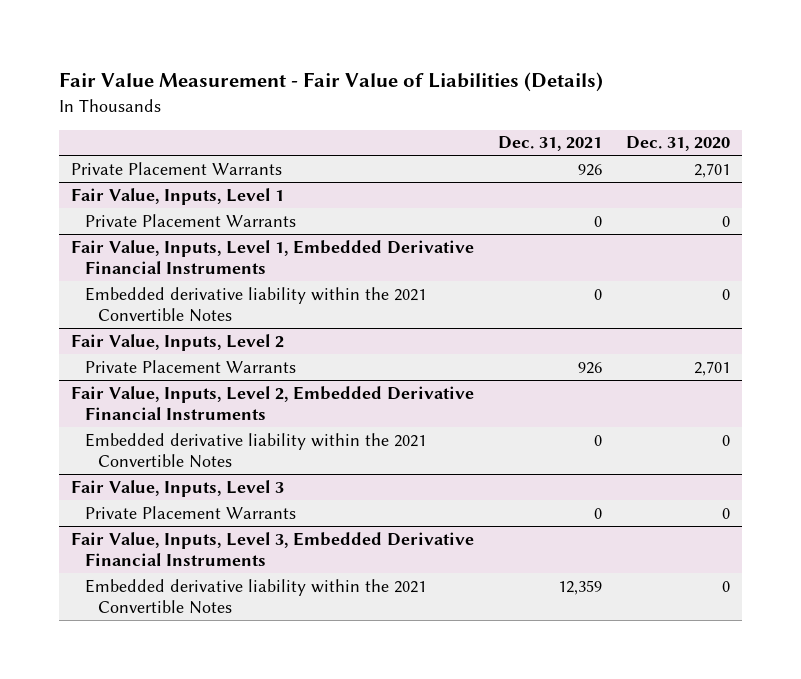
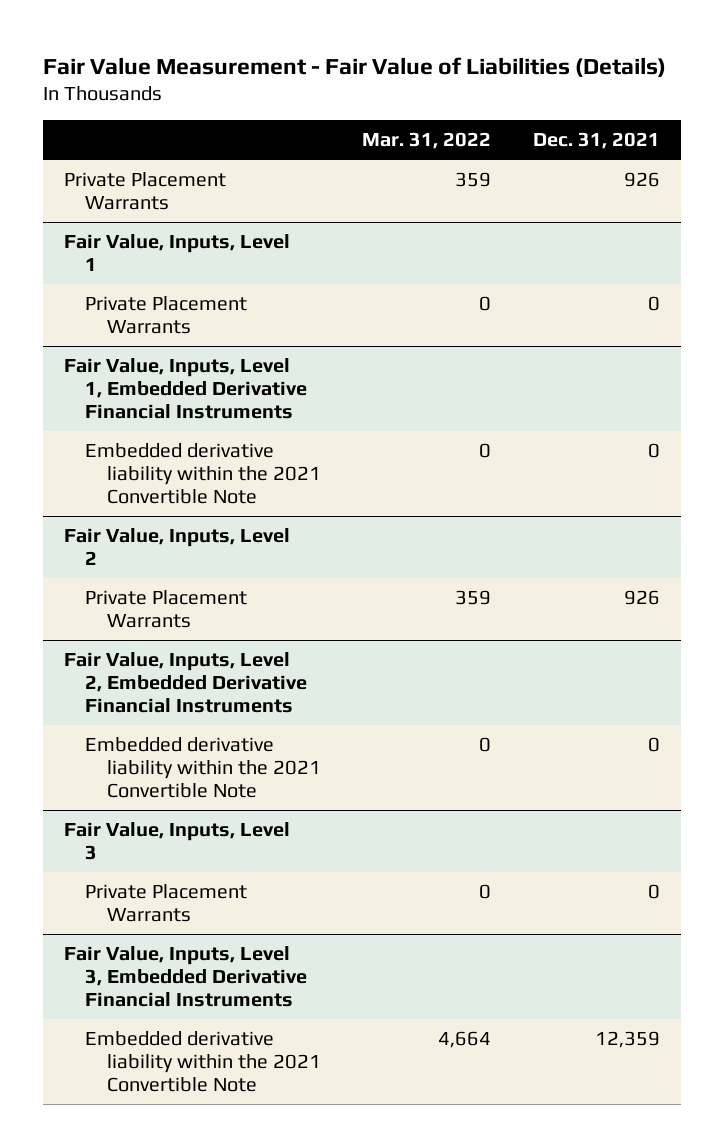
[625,136,730,152] Dec. 31, 2020 -> none
none -> [362,132,492,150] Mar. 31, 2022
[84,286,426,322] Embedded derivative liability within the 2021 Convertible Notes -> [85,442,321,505] Embedded derivative liability within the 2021 Convertible Note
[84,432,426,468] Embedded derivative liability within the 2021 Convertible Notes -> [85,736,321,799] Embedded derivative liability within the 2021 Convertible Note
[84,578,426,614] Embedded derivative liability within the 2021 Convertible Notes -> [85,1030,321,1093] Embedded derivative liability within the 2021 Convertible Note

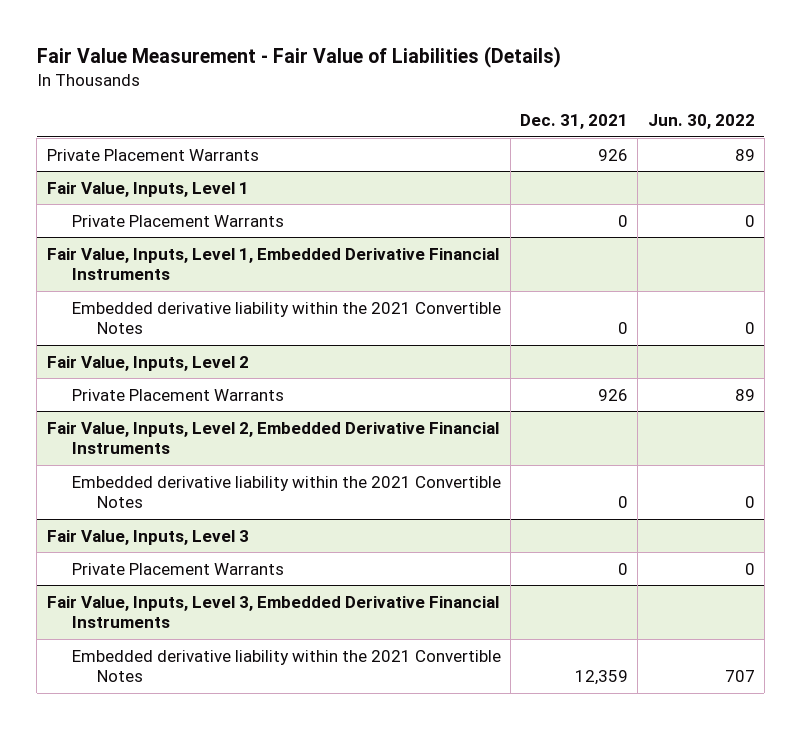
[362,132,492,150] Mar. 31, 2022 -> none
none -> [647,113,755,129] Jun. 30, 2022
[85,442,321,505] Embedded derivative liability within the 2021 Convertible Note -> [71,301,501,334] Embedded derivative liability within the 2021 Convertible Notes
[85,736,321,799] Embedded derivative liability within the 2021 Convertible Note -> [71,475,501,508] Embedded derivative liability within the 2021 Convertible Notes
[85,1030,321,1093] Embedded derivative liability within the 2021 Convertible Note -> [71,649,501,682] Embedded derivative liability within the 2021 Convertible Notes

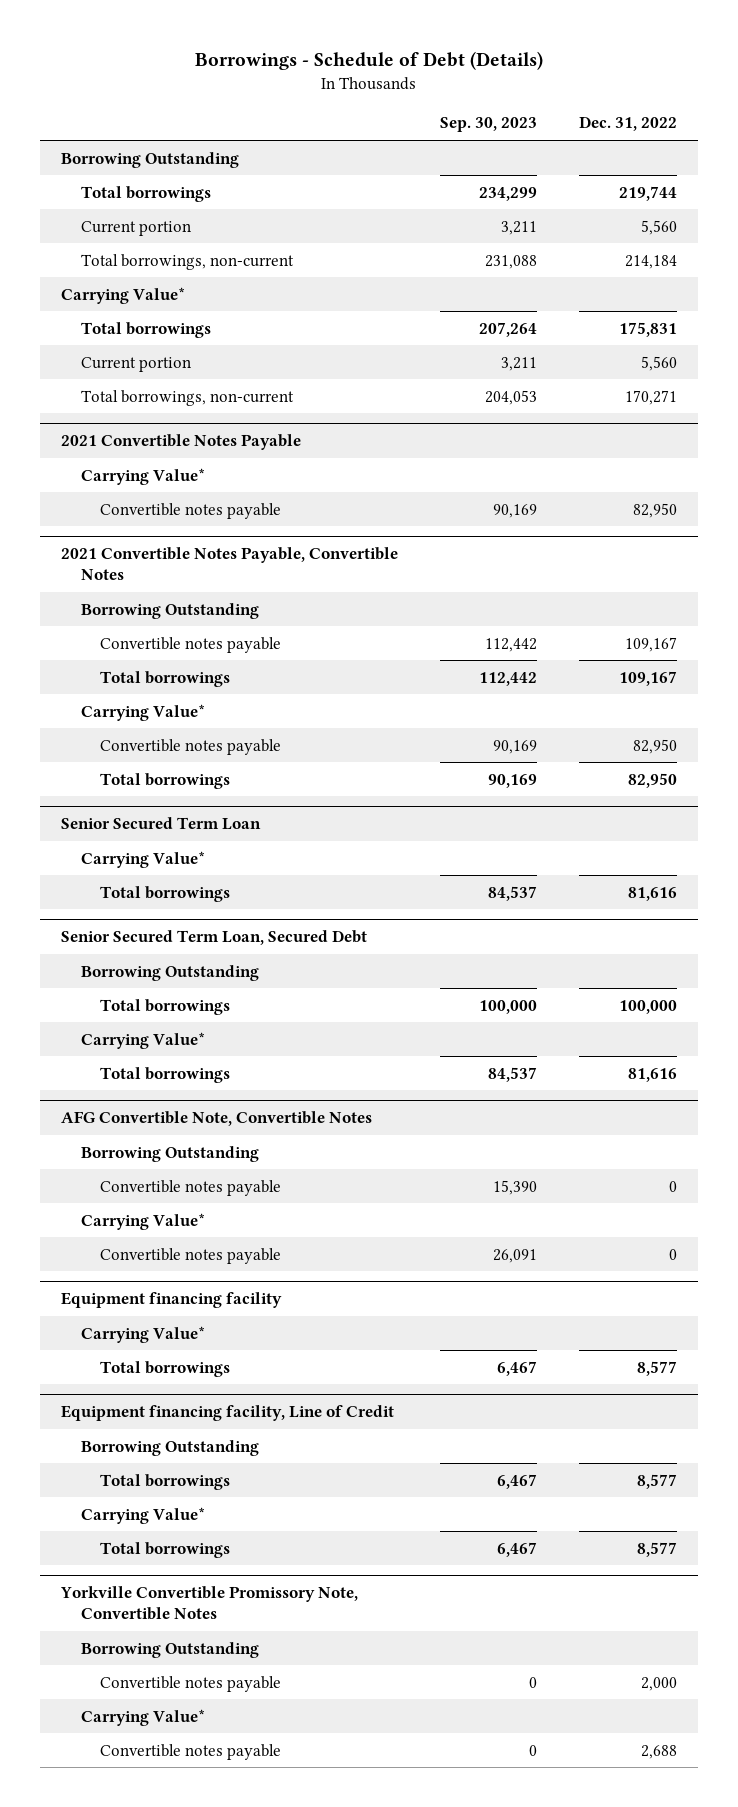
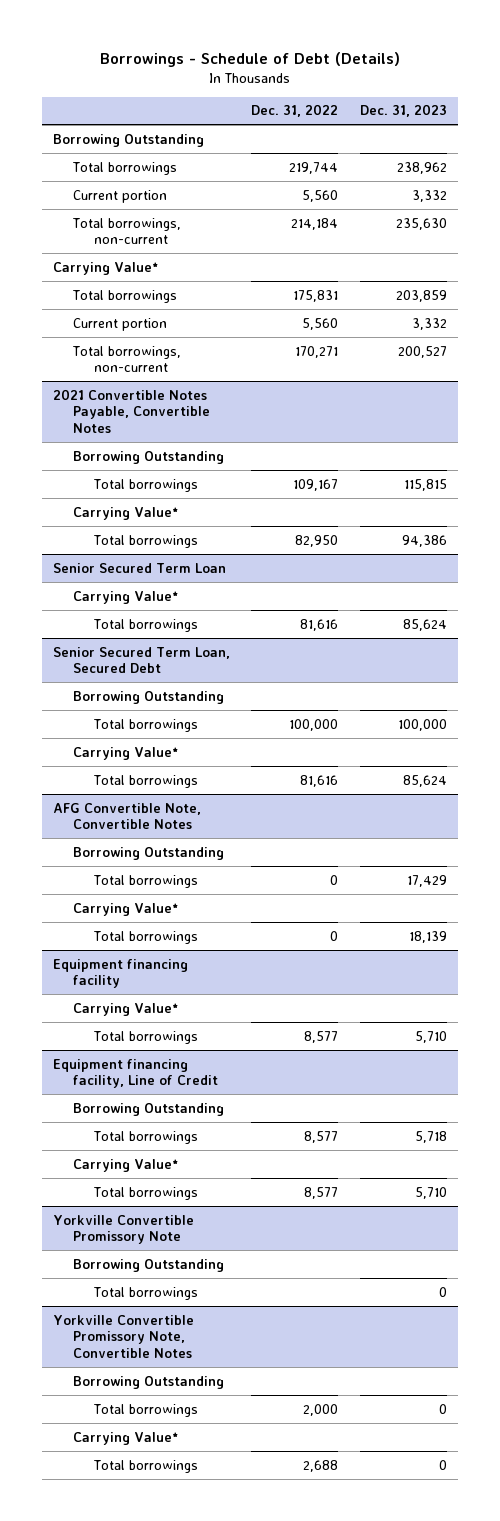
[440,117,538,133] Sep. 30, 2023 -> none
none -> [360,104,448,118] Dec. 31, 2023
[61,434,302,451] 2021 Convertible Notes Payable -> none
[80,467,205,485] Carrying Value* -> none
[99,502,281,519] Convertible notes payable -> none
[99,636,281,653] Convertible notes payable -> none
[99,738,281,755] Convertible notes payable -> none
[99,1179,281,1196] Convertible notes payable -> none
none -> [92,874,198,888] Total borrowings
[99,1247,281,1264] Convertible notes payable -> none
none -> [92,930,198,944] Total borrowings
none -> [52,1214,194,1245] Yorkville Convertible Promissory Note
none -> [73,1258,225,1272] Borrowing Outstanding
none -> [92,1286,198,1300] Total borrowings
[99,1675,281,1692] Convertible notes payable -> none
none -> [92,1403,198,1417] Total borrowings
[99,1743,281,1760] Convertible notes payable -> [92,1459,198,1473] Total borrowings

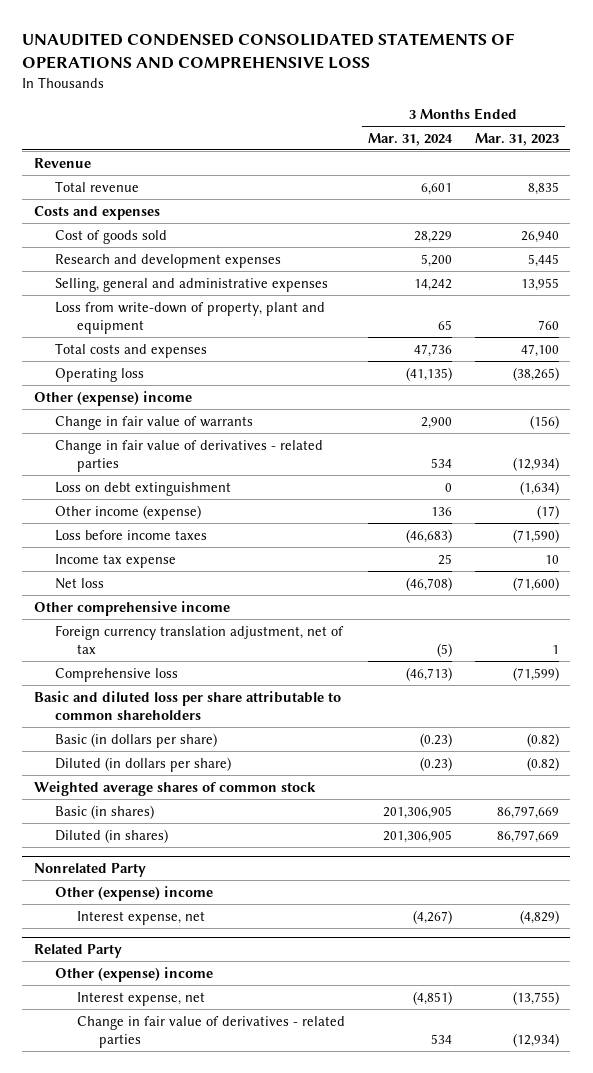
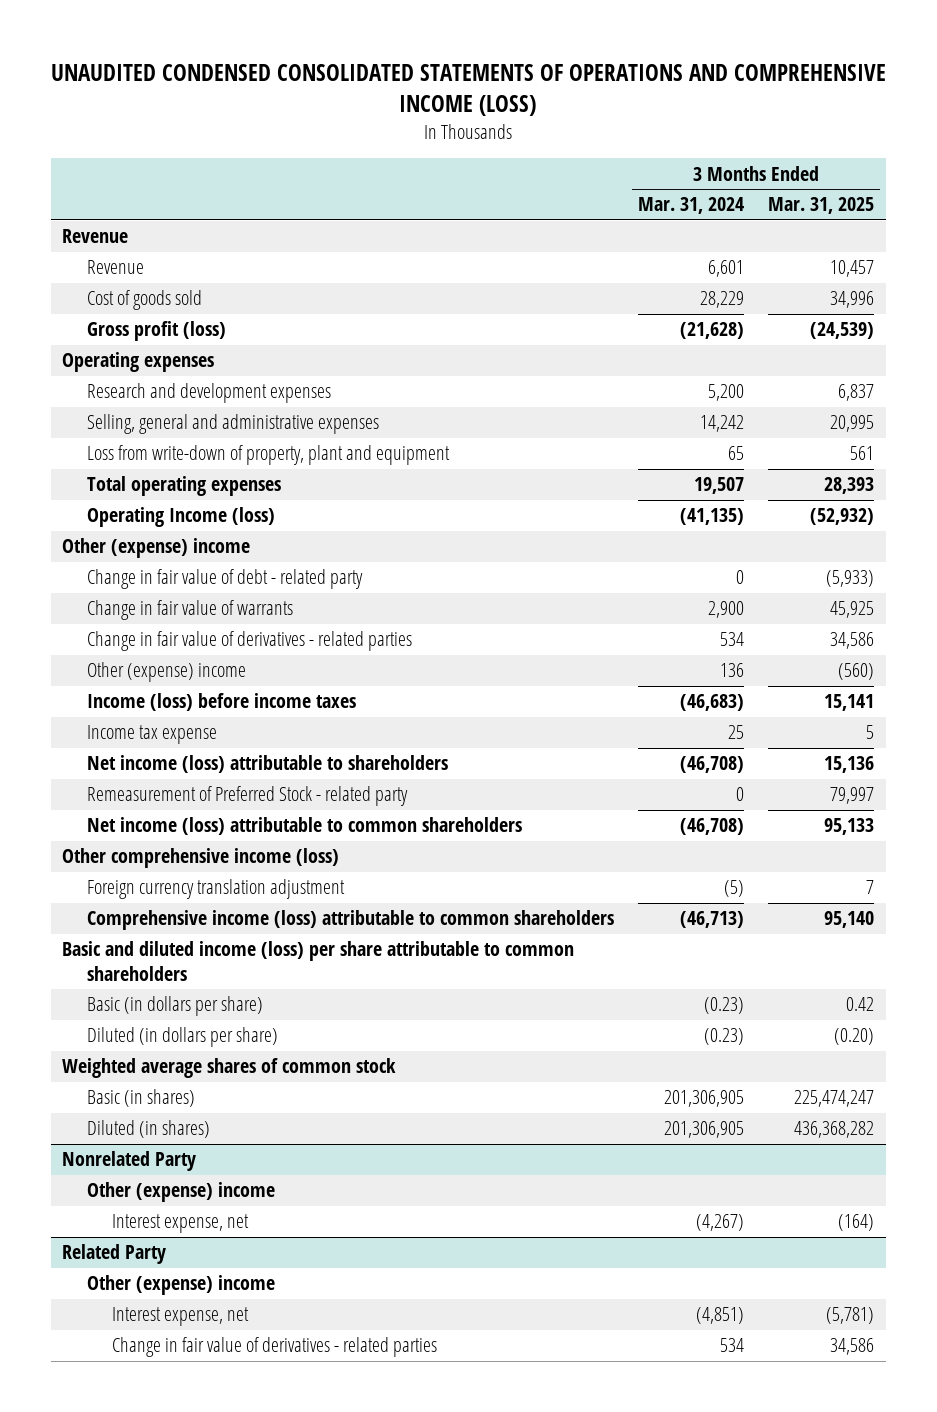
[22,33,516,70] UNAUDITED CONDENSED CONSOLIDATED STATEMENTS OF OPERATIONS AND COMPREHENSIVE LOSS -> [51,64,887,116] UNAUDITED CONDENSED CONSOLIDATED STATEMENTS OF OPERATIONS AND COMPREHENSIVE INCOME (LOSS)
[474,132,559,146] Mar. 31, 2023 -> none
none -> [768,197,875,215] Mar. 31, 2025
[33,205,160,220] Costs and expenses -> none
[55,180,140,192] Total revenue -> [87,260,145,275] Revenue
none -> [87,321,227,342] Gross profit (loss)
none -> [62,352,215,373] Operating expenses
[55,342,208,358] Total costs and expenses -> [87,476,282,497] Total operating expenses
[414,343,453,357] 47,736 -> [694,477,745,495] 19,507
[55,367,145,382] Operating loss -> [87,507,276,528] Operating Income (loss)
none -> [87,569,364,590] Change in fair value of debt - related party
[55,481,232,496] Loss on debt extinguishment -> none
[55,504,202,520] Other income (expense) -> [87,662,247,683] Other (expense) income
[55,529,208,541] Loss before income taxes -> [87,693,357,712] Income (loss) before income taxes
[55,577,105,589] Net loss -> [87,755,449,774] Net income (loss) attributable to shareholders
none -> [87,786,409,807] Remeasurement of Preferred Stock - related party
none -> [87,817,523,836] Net income (loss) attributable to common shareholders
[33,600,230,616] Other comprehensive income -> [62,848,340,869] Other comprehensive income (loss)
[55,624,345,655] Foreign currency translation adjustment, net of tax -> [87,879,346,900] Foreign currency translation adjustment
[55,667,179,682] Comprehensive loss -> [87,910,615,931] Comprehensive income (loss) attributable to common shareholders
[33,690,341,721] Basic and diluted loss per share attributable to common shareholders -> [62,941,575,981] Basic and diluted income (loss) per share attributable to common shareholders

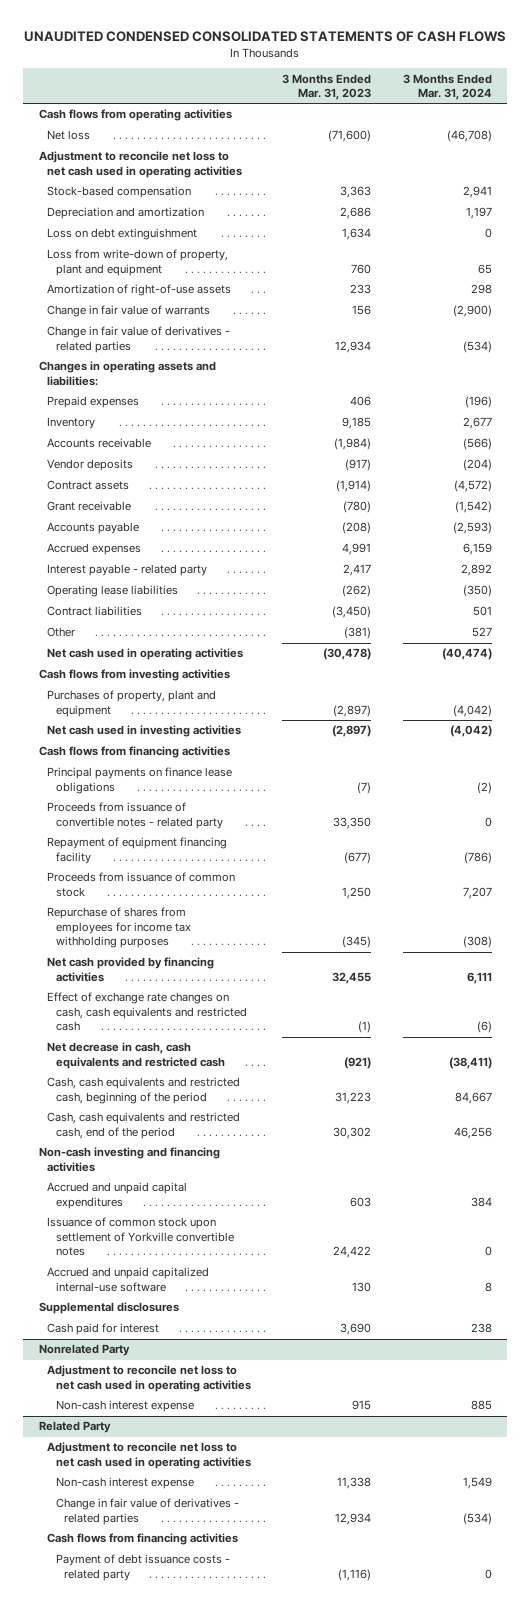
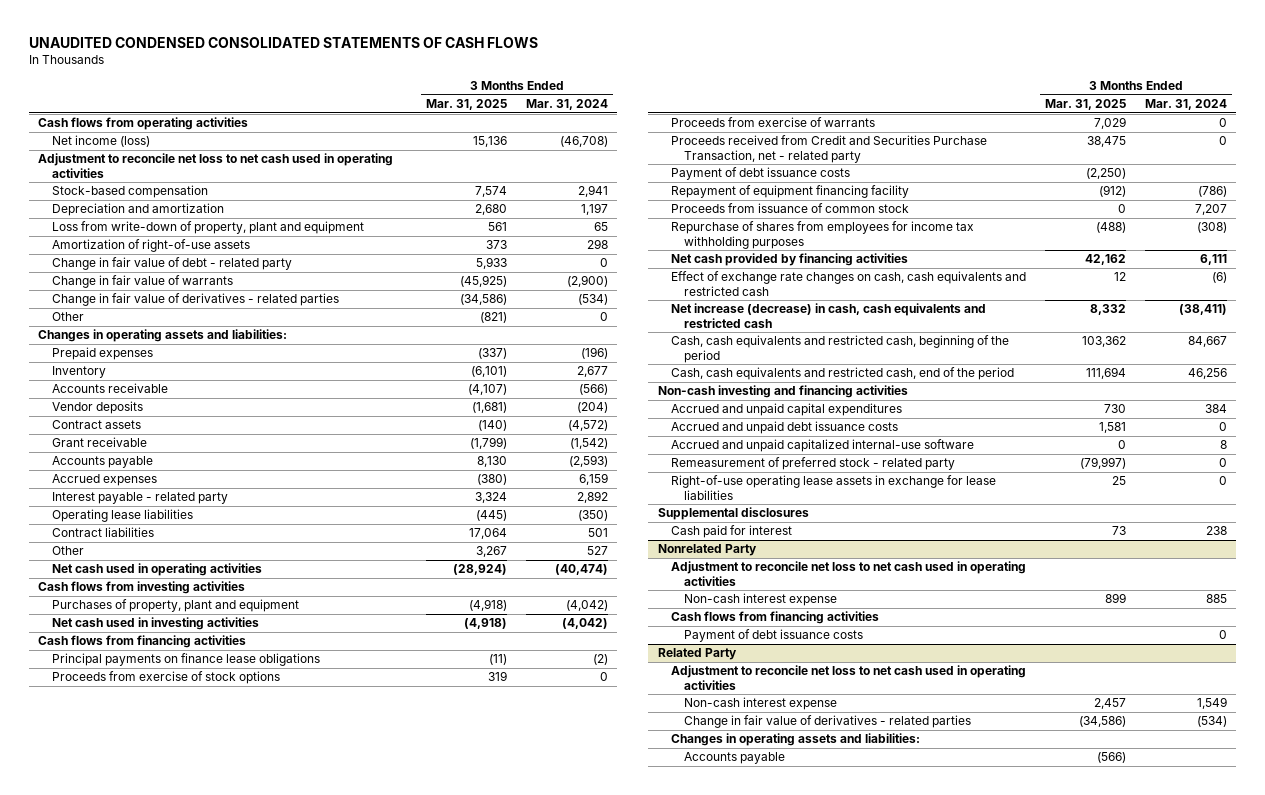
[282,73,372,101] 3 Months Ended Mar. 31, 2023 -> none
none -> [425,99,507,111] Mar. 31, 2025
[47,130,91,141] Net loss -> [51,135,150,148] Net income (loss)
[47,228,198,241] Loss on debt extinguishment -> none
none -> [51,257,292,271] Change in fair value of debt - related party
none -> [51,312,84,322] Other
[47,802,223,829] Proceeds from issuance of convertible notes - related party -> none
none -> [51,671,280,685] Proceeds from exercise of stock options
none -> [670,117,875,128] Proceeds from exercise of warrants
none -> [670,135,987,163] Proceeds received from Credit and Securities Purchase Transaction, net - related party
none -> [670,167,850,181] Payment of debt issuance costs
[47,1042,225,1069] Net decrease in cash, cash equivalents and restricted cash -> [670,303,986,328] Net increase (decrease) in cash, cash equivalents and restricted cash
[47,1217,234,1257] Issuance of common stock upon settlement of Yorkville convertible notes -> none
none -> [670,421,898,435] Accrued and unpaid debt issuance costs
none -> [670,457,955,471] Remeasurement of preferred stock - related party
none -> [670,475,996,500] Right-of-use operating lease assets in exchange for lease liabilities
none -> [670,611,879,625] Cash flows from financing activities
none -> [684,629,864,643] Payment of debt issuance costs
[47,1533,239,1546] Cash flows from financing activities -> none
[55,1554,230,1581] Payment of debt issuance costs - related party -> none
none -> [670,733,920,747] Changes in operating assets and liabilities:
none -> [684,752,786,765] Accounts payable

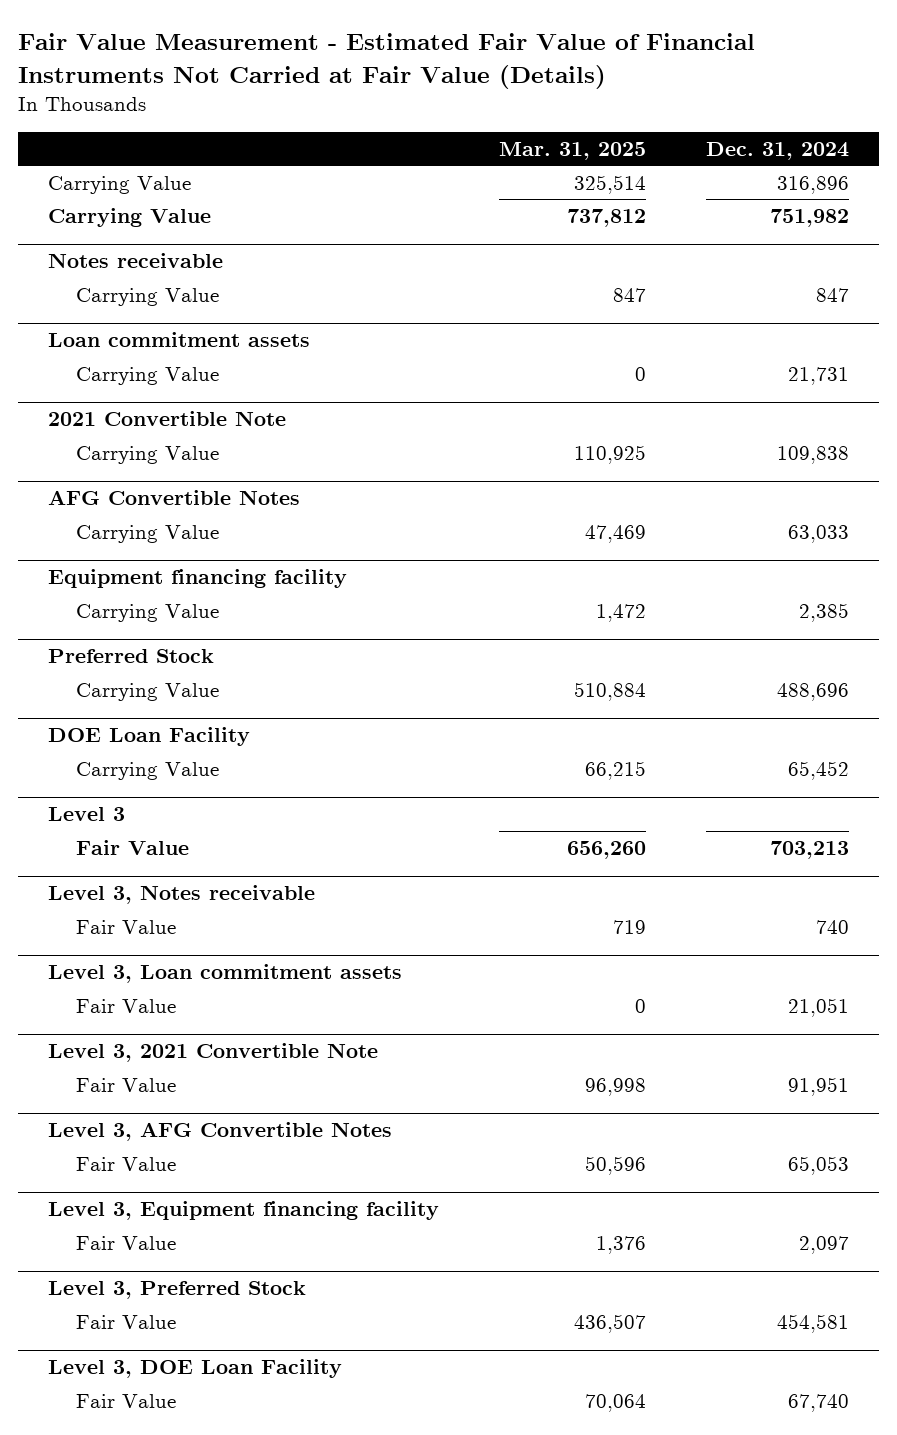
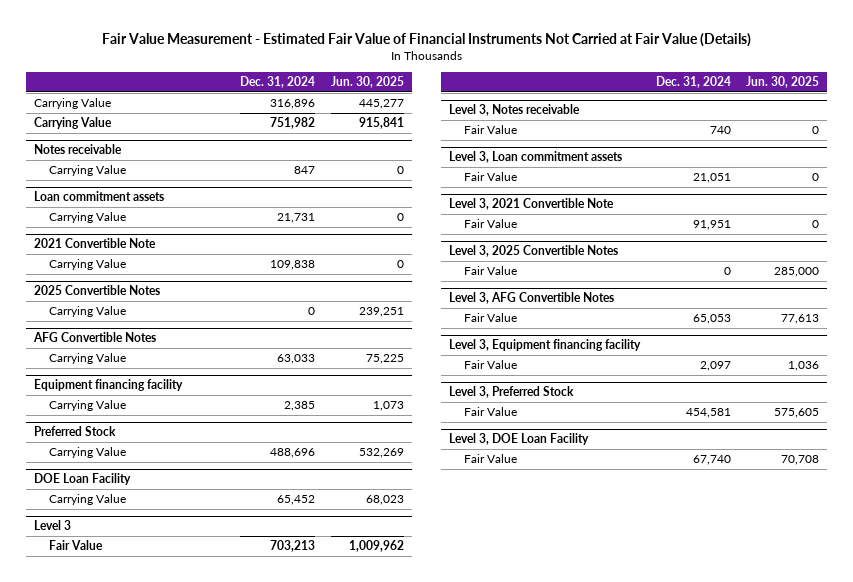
[499,142,647,161] Mar. 31, 2025 -> none
none -> [331,76,405,89] Jun. 30, 2025
none -> [33,285,160,296] 2025 Convertible Notes
none -> [49,306,127,318] Carrying Value
none -> [449,245,619,258] Level 3, 2025 Convertible Notes
none -> [464,266,518,276] Fair Value

